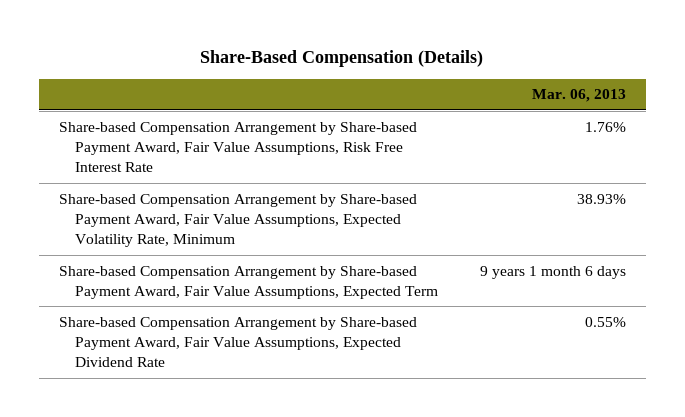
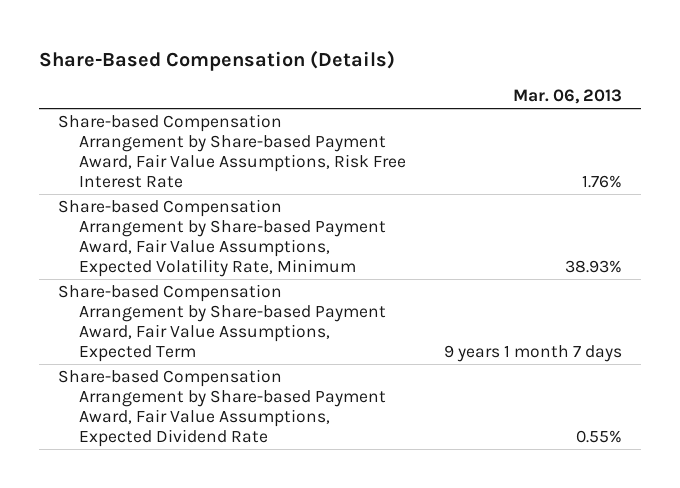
[479,265,626,279] 9 years 1 month 6 days -> [444,344,623,362] 9 years 1 month 7 days

